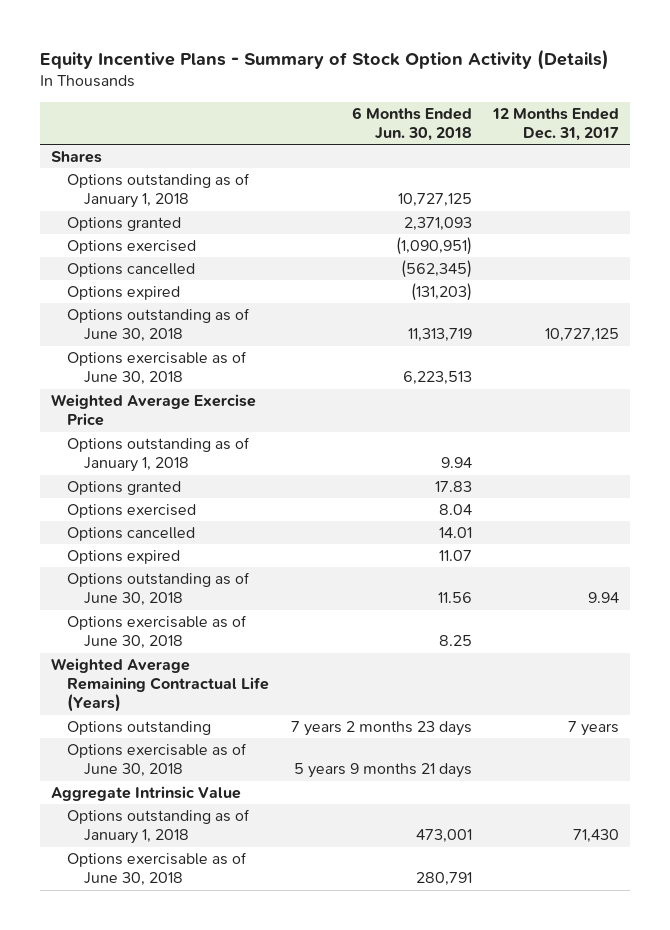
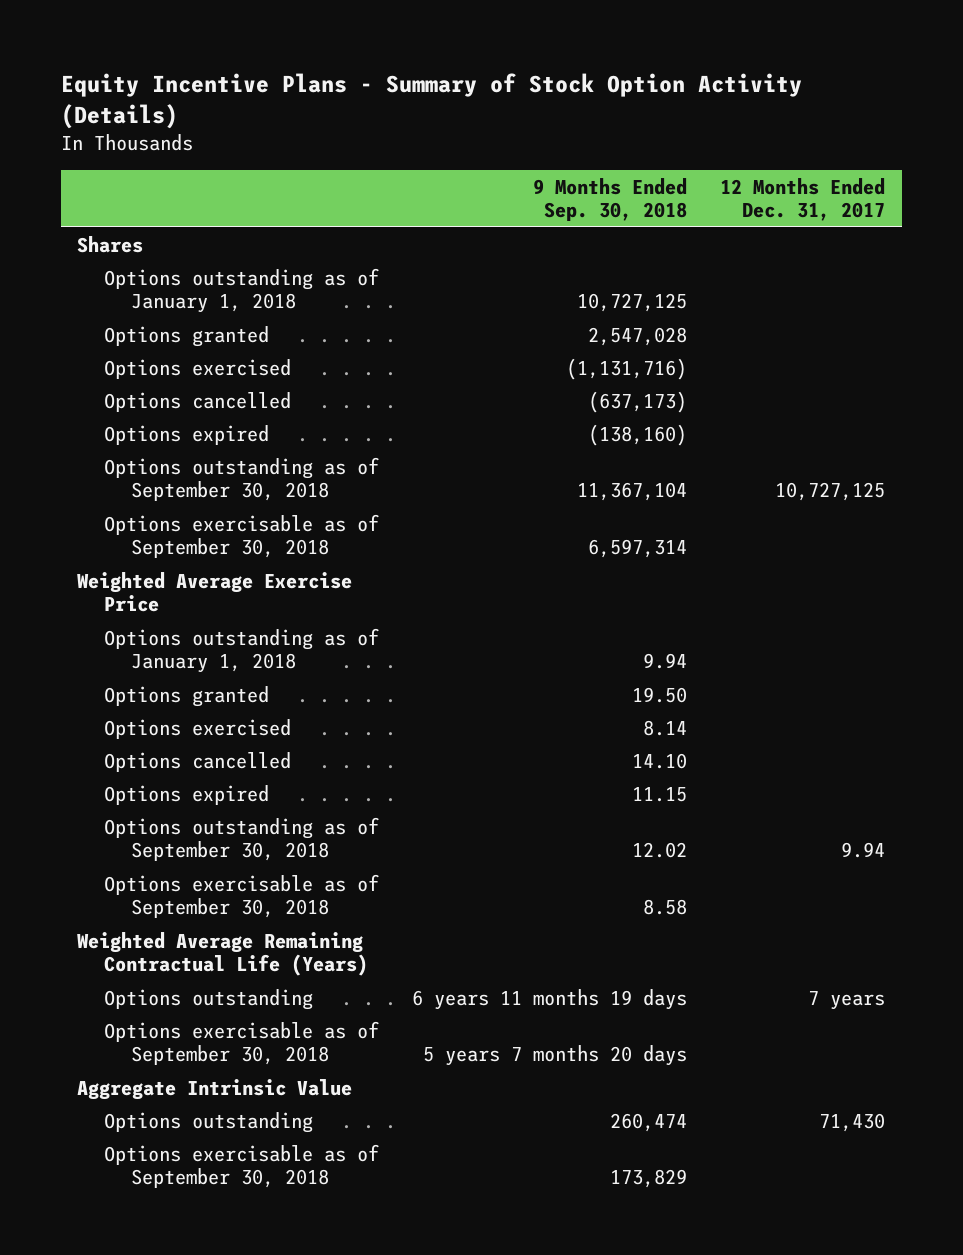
[351,106,472,142] 6 Months Ended Jun. 30, 2018 -> none
none -> [533,177,688,222] 9 Months Ended Sep. 30, 2018
[67,308,251,343] Options outstanding as of June 30, 2018 -> [103,456,379,502] Options outstanding as of September 30, 2018
[67,351,248,386] Options exercisable as of June 30, 2018 -> [103,513,379,559] Options exercisable as of September 30, 2018
[67,572,251,607] Options outstanding as of June 30, 2018 -> [103,816,379,862] Options outstanding as of September 30, 2018
[67,615,248,650] Options exercisable as of June 30, 2018 -> [103,873,379,919] Options exercisable as of September 30, 2018
[67,743,248,778] Options exercisable as of June 30, 2018 -> [103,1020,379,1066] Options exercisable as of September 30, 2018
[67,809,251,845] Options outstanding as of January 1, 2018 -> [103,1111,313,1133] Options outstanding
[67,852,248,887] Options exercisable as of June 30, 2018 -> [103,1143,379,1189] Options exercisable as of September 30, 2018

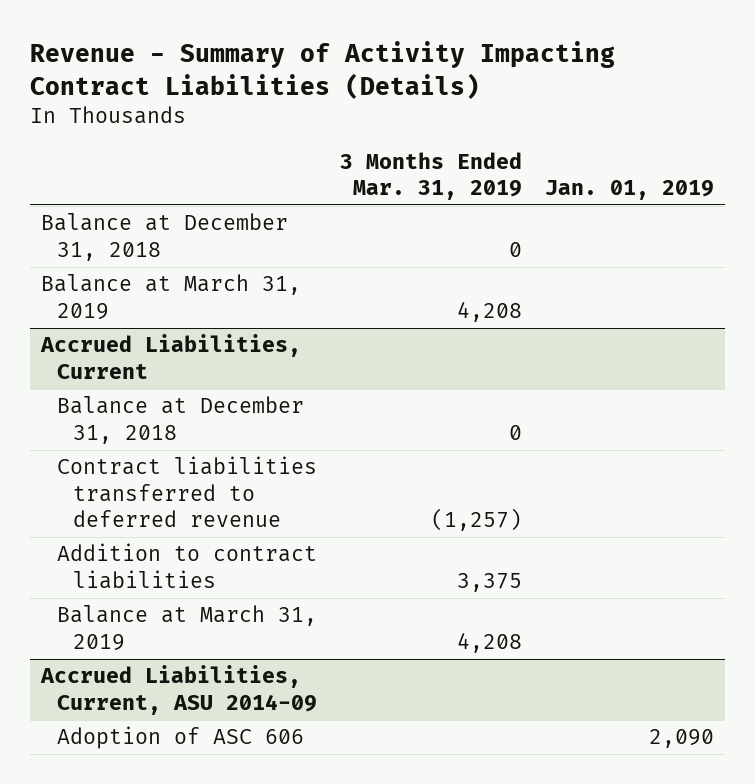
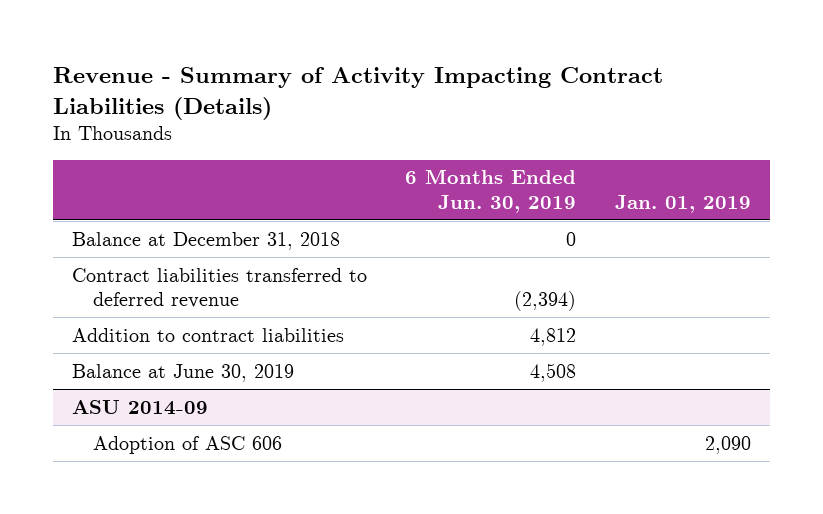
[340,151,523,201] 3 Months Ended Mar. 31, 2019 -> none
none -> [405,169,577,213] 6 Months Ended Jun. 30, 2019
[39,334,301,379] Accrued Liabilities, Current -> none
[57,396,305,444] Balance at December 31, 2018 -> none
[57,456,318,528] Contract liabilities transferred to deferred revenue -> none
[57,543,318,589] Addition to contract liabilities -> none
[57,605,318,651] Balance at March 31, 2019 -> none
none -> [72,267,368,308] Contract liabilities transferred to deferred revenue
none -> [72,327,345,342] Addition to contract liabilities
[40,274,301,320] Balance at March 31, 2019 -> [72,363,295,382] Balance at June 30, 2019
[39,665,318,715] Accrued Liabilities, Current, ASU 2014-09 -> [72,399,209,415] ASU 2014-09

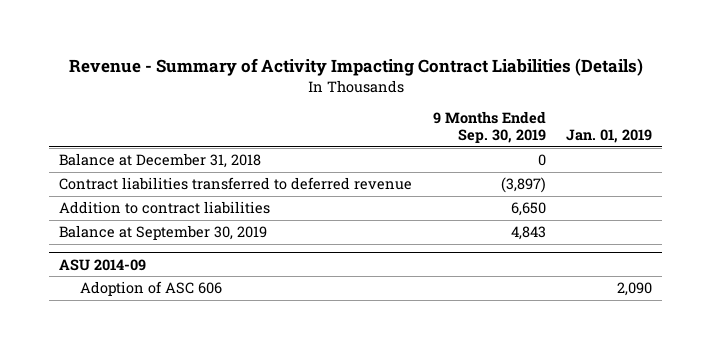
[405,169,577,213] 6 Months Ended Jun. 30, 2019 -> none
none -> [432,111,546,144] 9 Months Ended Sep. 30, 2019
[72,363,295,382] Balance at June 30, 2019 -> [59,225,268,241] Balance at September 30, 2019

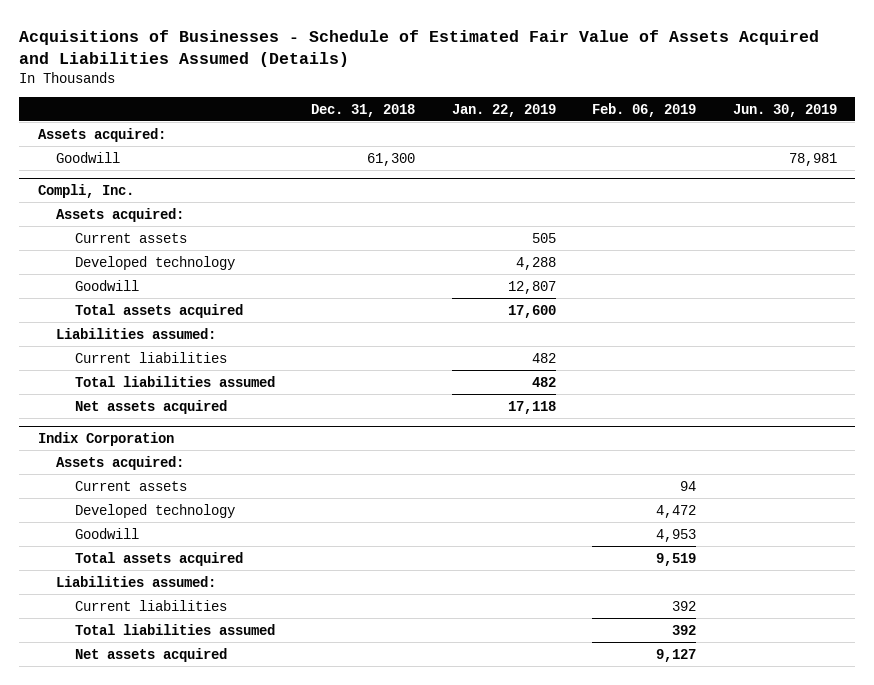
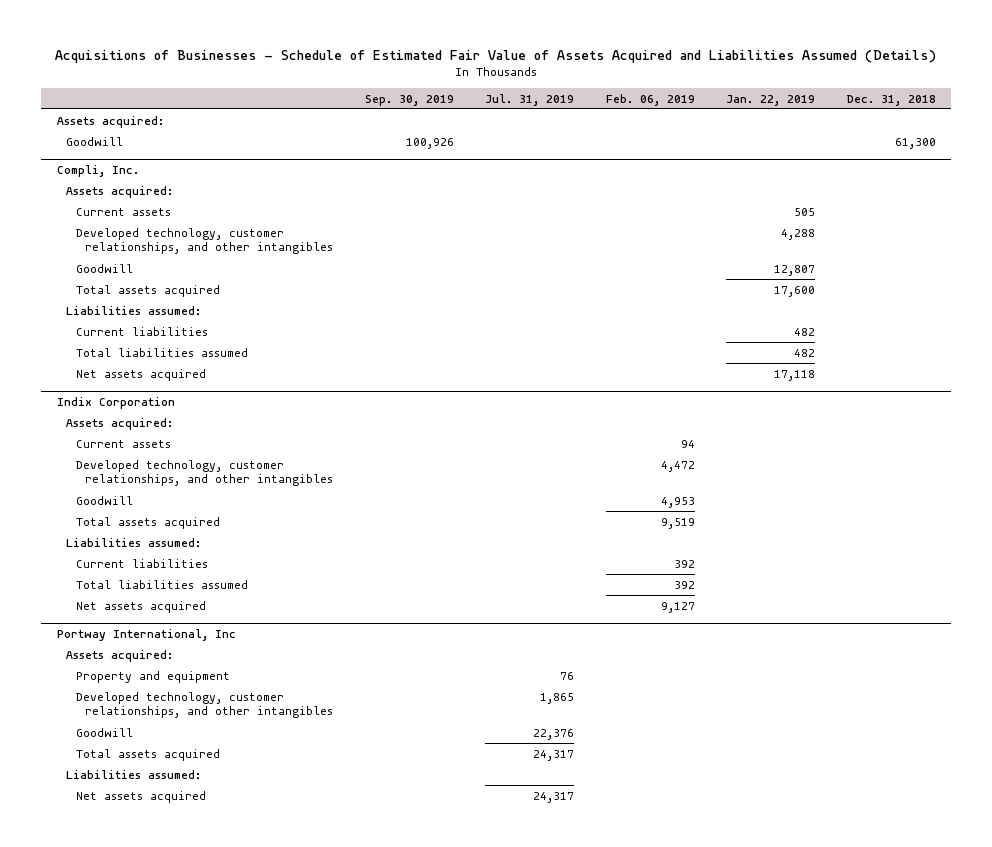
[732,103,837,117] Jun. 30, 2019 -> none
none -> [364,94,454,106] Sep. 30, 2019
none -> [485,93,575,106] Jul. 31, 2019
[74,255,235,270] Developed technology -> [75,227,334,255] Developed technology, customer relationships, and other intangibles
[74,503,235,518] Developed technology -> [75,459,334,487] Developed technology, customer relationships, and other intangibles
none -> [56,628,236,641] Portway International, Inc
none -> [66,649,174,662] Assets acquired:
none -> [75,670,230,683] Property and equipment
none -> [75,691,334,719] Developed technology, customer relationships, and other intangibles
none -> [75,727,133,737] Goodwill
none -> [75,748,220,761] Total assets acquired
none -> [66,769,202,779] Liabilities assumed:
none -> [75,790,206,803] Net assets acquired

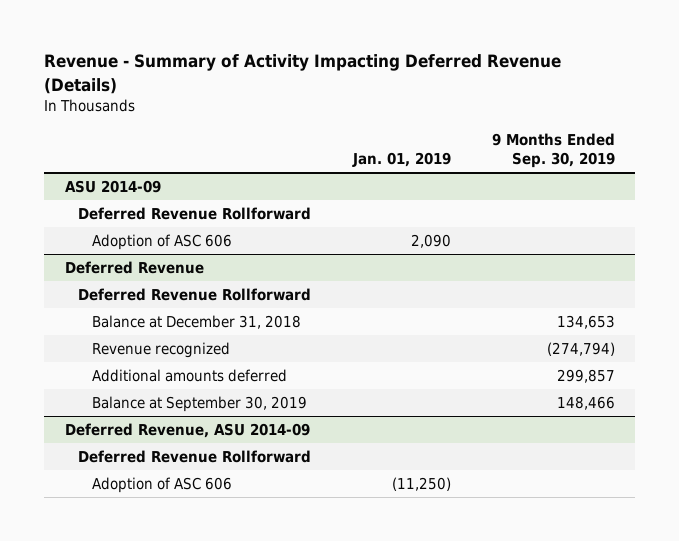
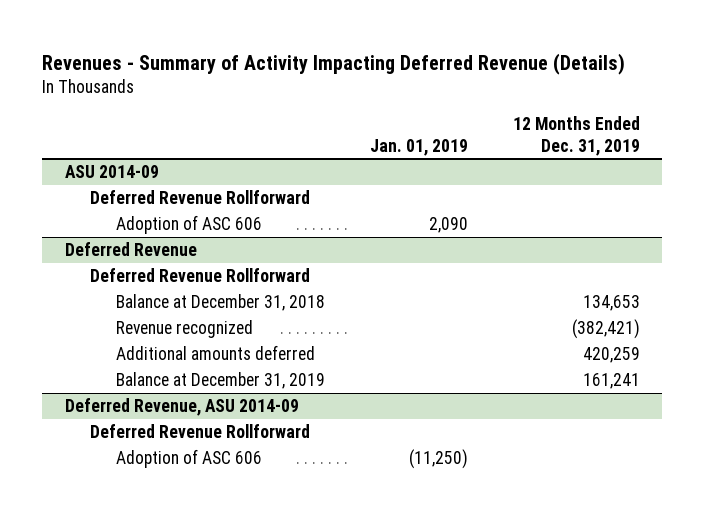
[43,54,561,94] Revenue - Summary of Activity Impacting Deferred Revenue (Details) -> [42,52,626,75] Revenues - Summary of Activity Impacting Deferred Revenue (Details)
[491,132,615,169] 9 Months Ended Sep. 30, 2019 -> none
none -> [512,116,640,156] 12 Months Ended Dec. 31, 2019
[92,396,308,413] Balance at September 30, 2019 -> [116,372,326,390] Balance at December 31, 2019

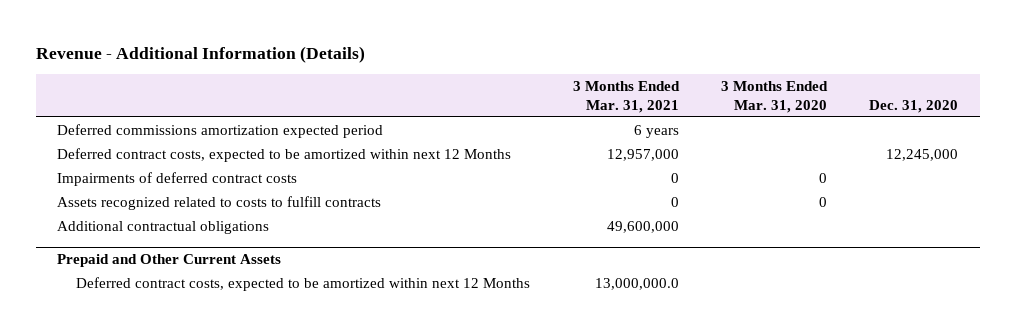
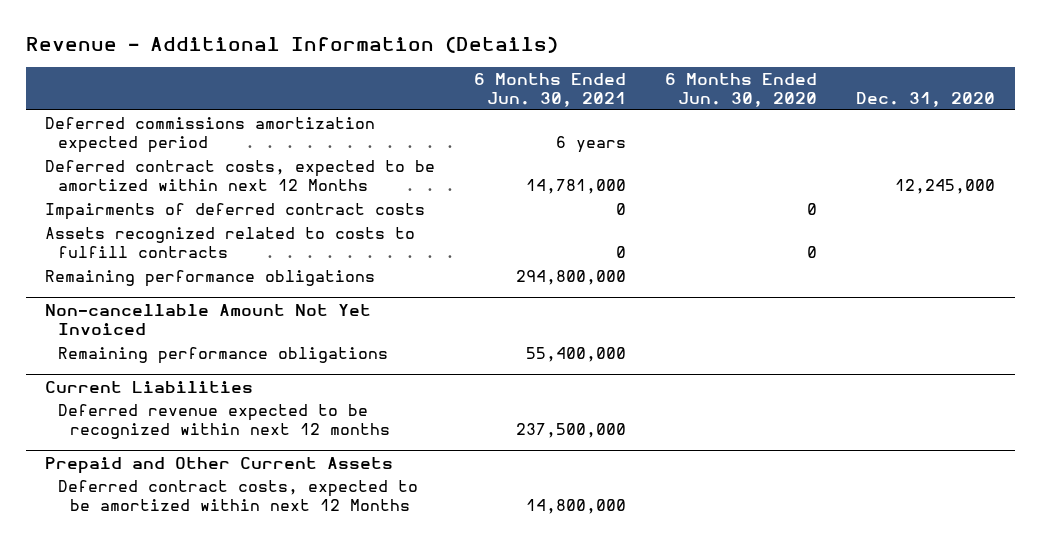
[572,81,680,113] 3 Months Ended Mar. 31, 2021 -> none
[721,81,829,113] 3 Months Ended Mar. 31, 2020 -> none
none -> [474,72,627,107] 6 Months Ended Jun. 30, 2021
none -> [665,72,818,107] 6 Months Ended Jun. 30, 2020
[57,220,270,234] Additional contractual obligations -> [45,269,376,287] Remaining performance obligations
none -> [45,303,372,336] Non-cancellable Amount Not Yet Invoiced
none -> [57,346,388,364] Remaining performance obligations
none -> [45,380,254,393] Current Liabilities
none -> [57,403,391,440] Deferred revenue expected to be recognized within next 12 months

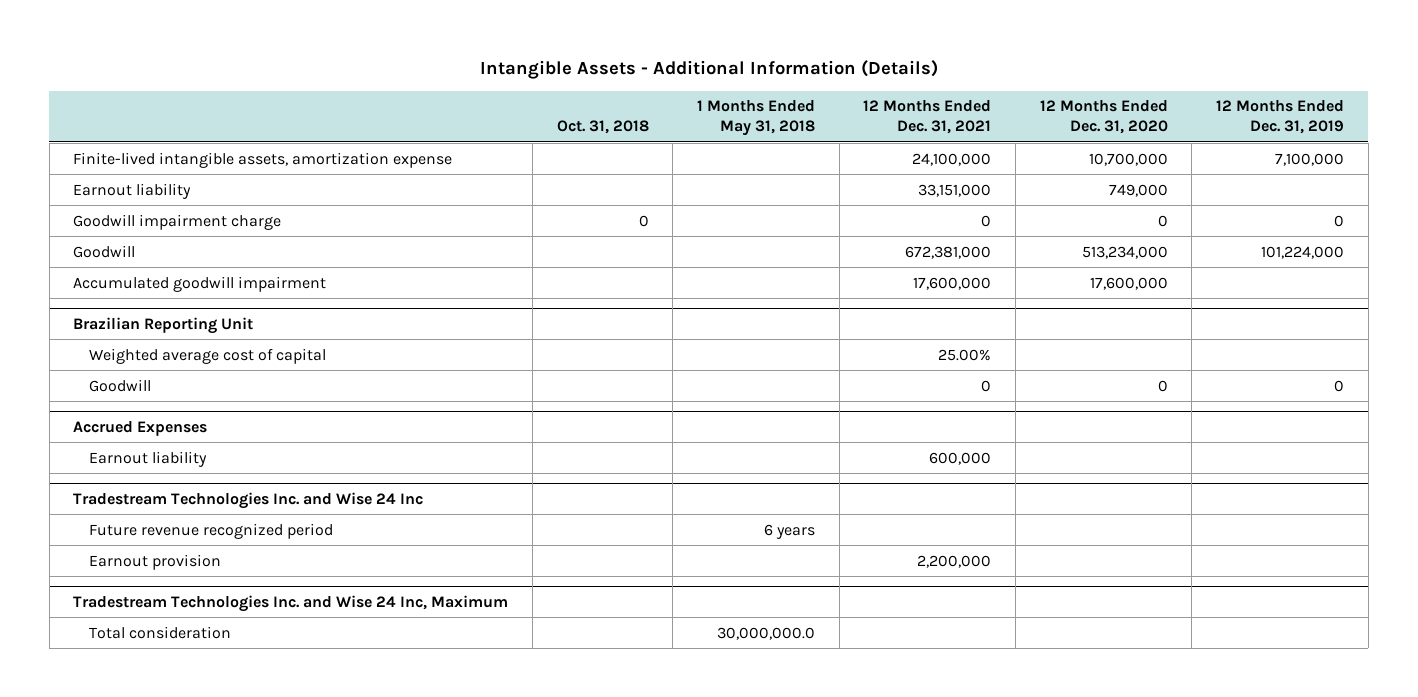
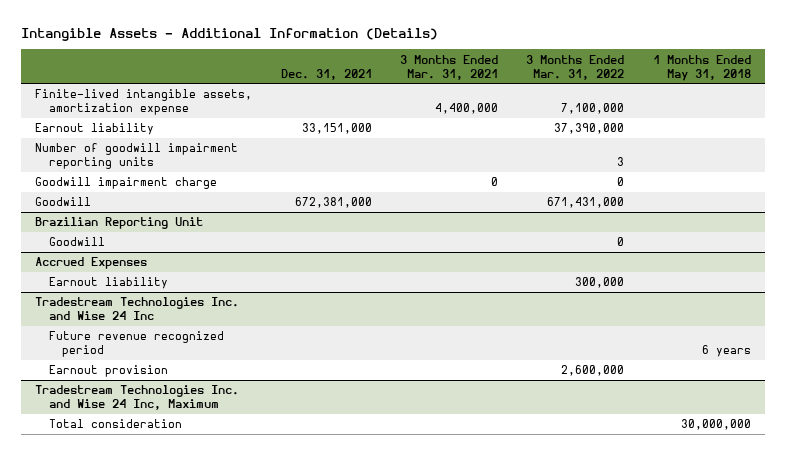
[556,120,649,135] Oct. 31, 2018 -> none
[863,100,992,135] 12 Months Ended Dec. 31, 2021 -> none
[1039,100,1168,135] 12 Months Ended Dec. 31, 2020 -> none
[1216,100,1345,135] 12 Months Ended Dec. 31, 2019 -> none
none -> [280,68,372,80] Dec. 31, 2021
none -> [400,54,499,80] 3 Months Ended Mar. 31, 2021
none -> [526,54,625,80] 3 Months Ended Mar. 31, 2022
none -> [35,143,239,170] Number of goodwill impairment reporting units
[73,275,327,292] Accumulated goodwill impairment -> none
[89,347,327,364] Weighted average cost of capital -> none
[717,626,816,640] 30,000,000.0 -> [680,419,751,431] 30,000,000

